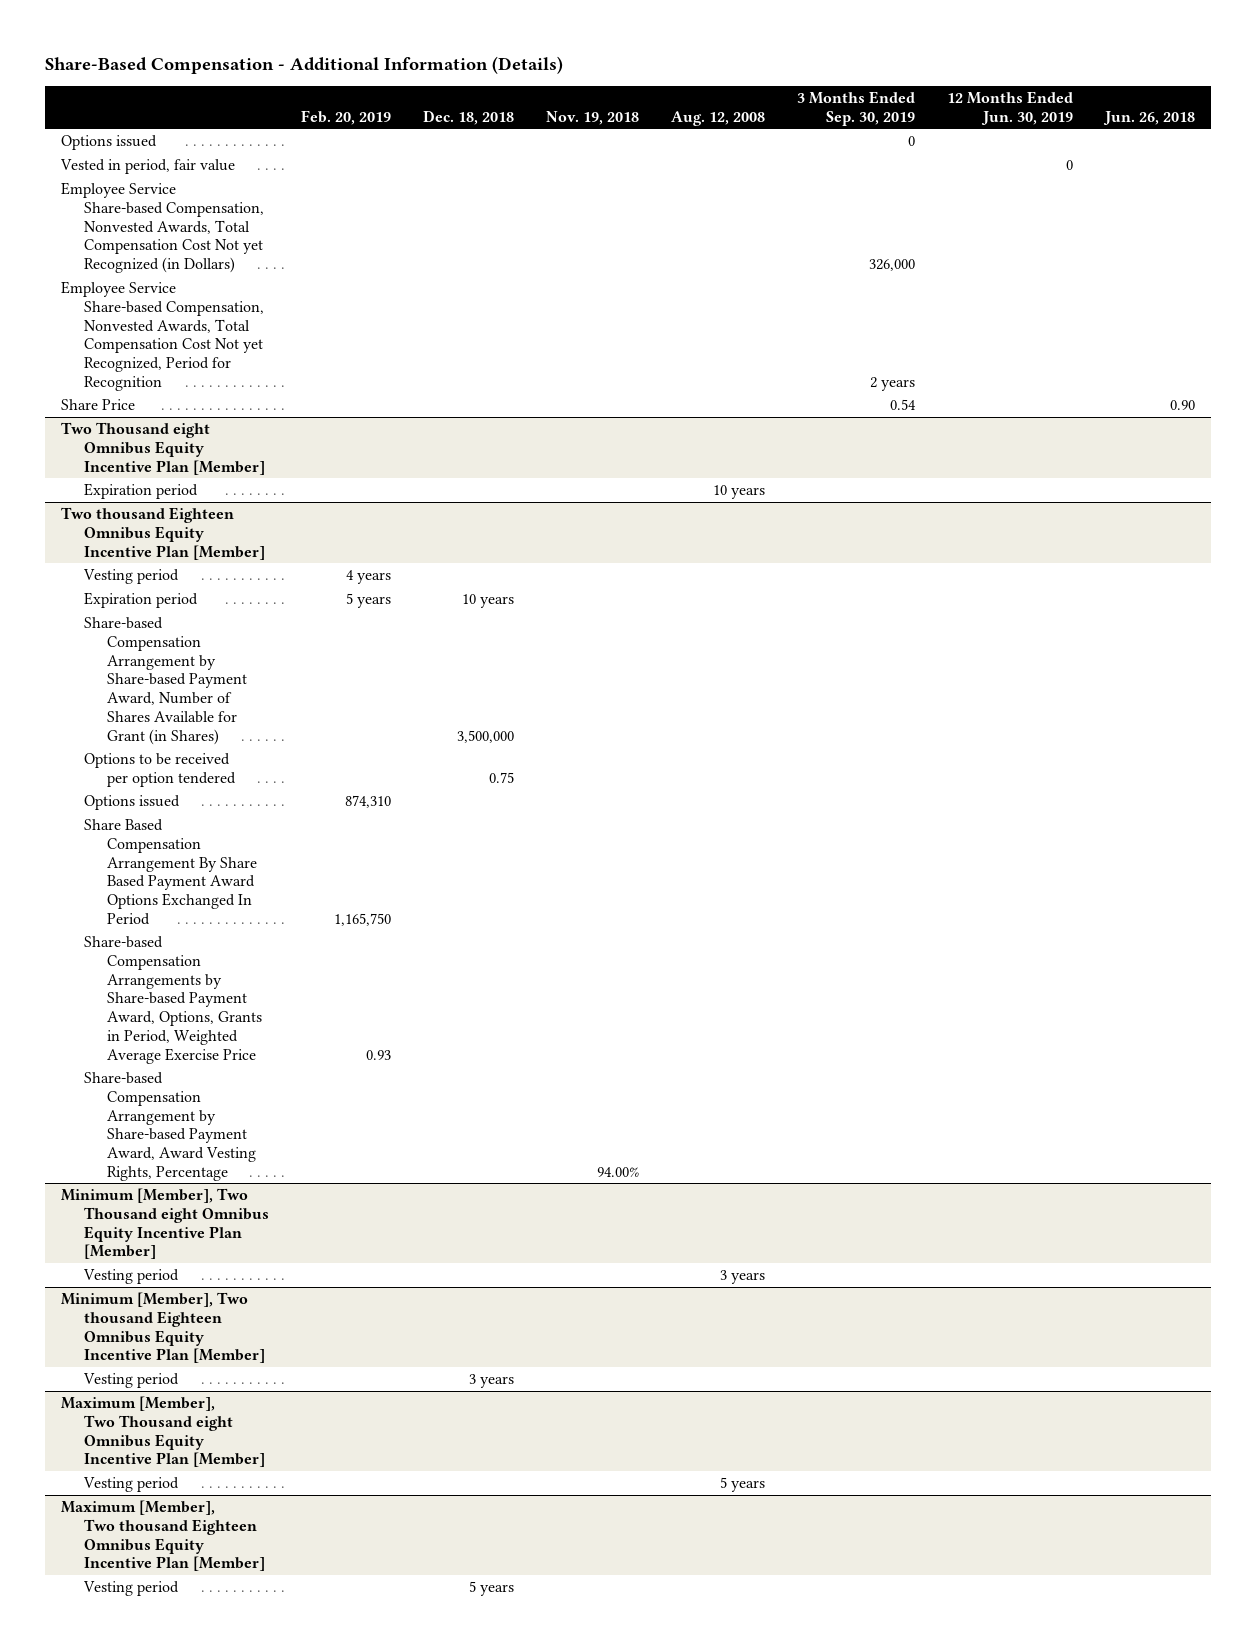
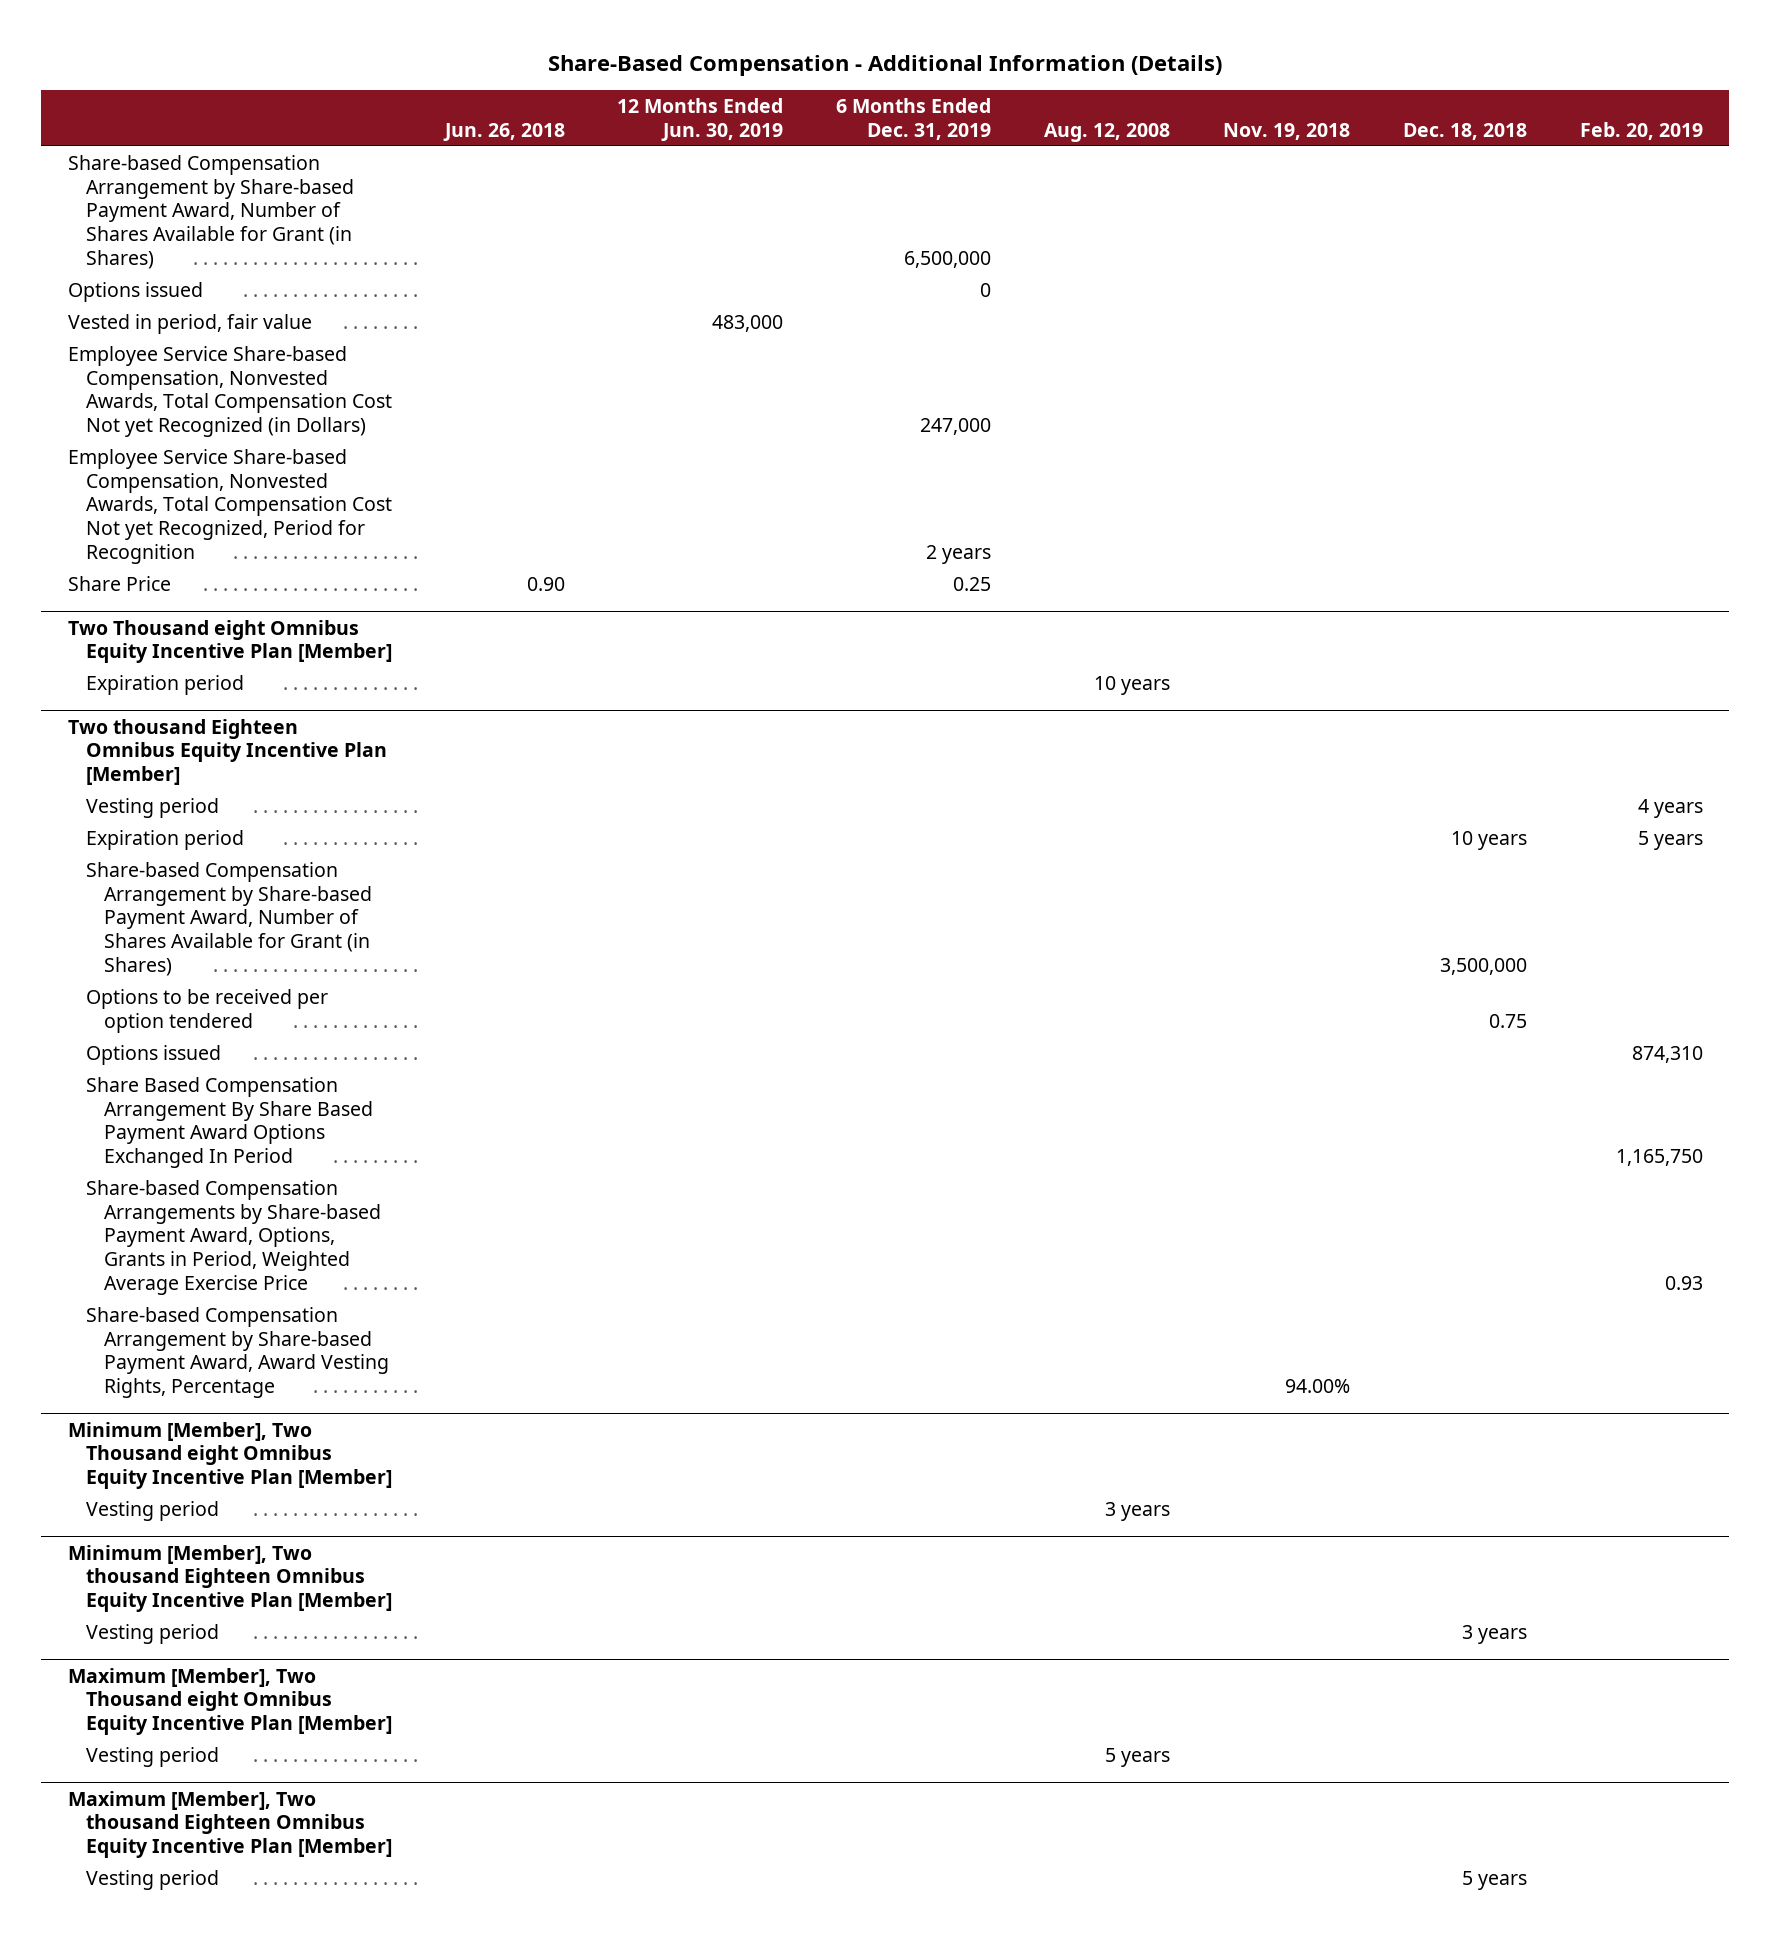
[797,91,916,126] 3 Months Ended Sep. 30, 2019 -> none
none -> [836,98,992,141] 6 Months Ended Dec. 31, 2019
none -> [67,154,354,269] Share-based Compensation Arrangement by Share-based Payment Award, Number of Shares Available for Grant (in Shares)
[1066,160,1074,171] 0 -> [712,314,784,332] 483,000

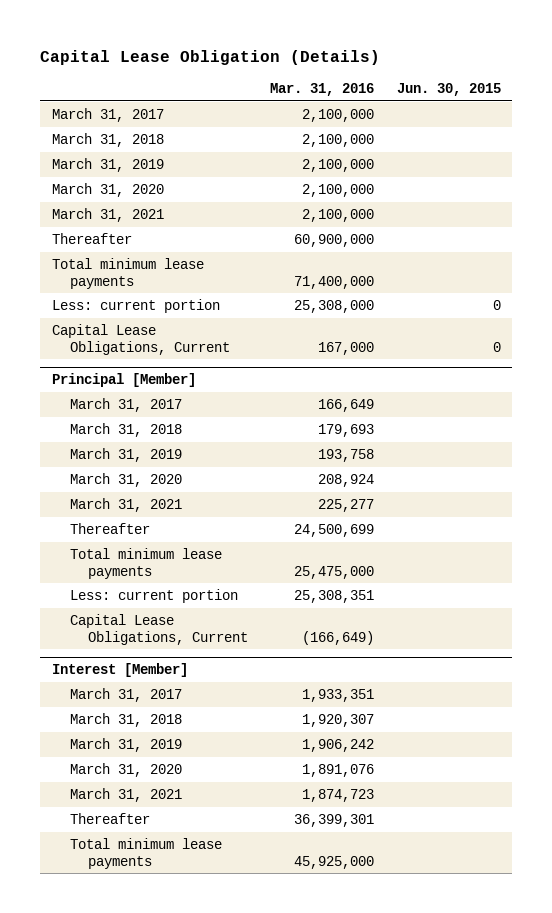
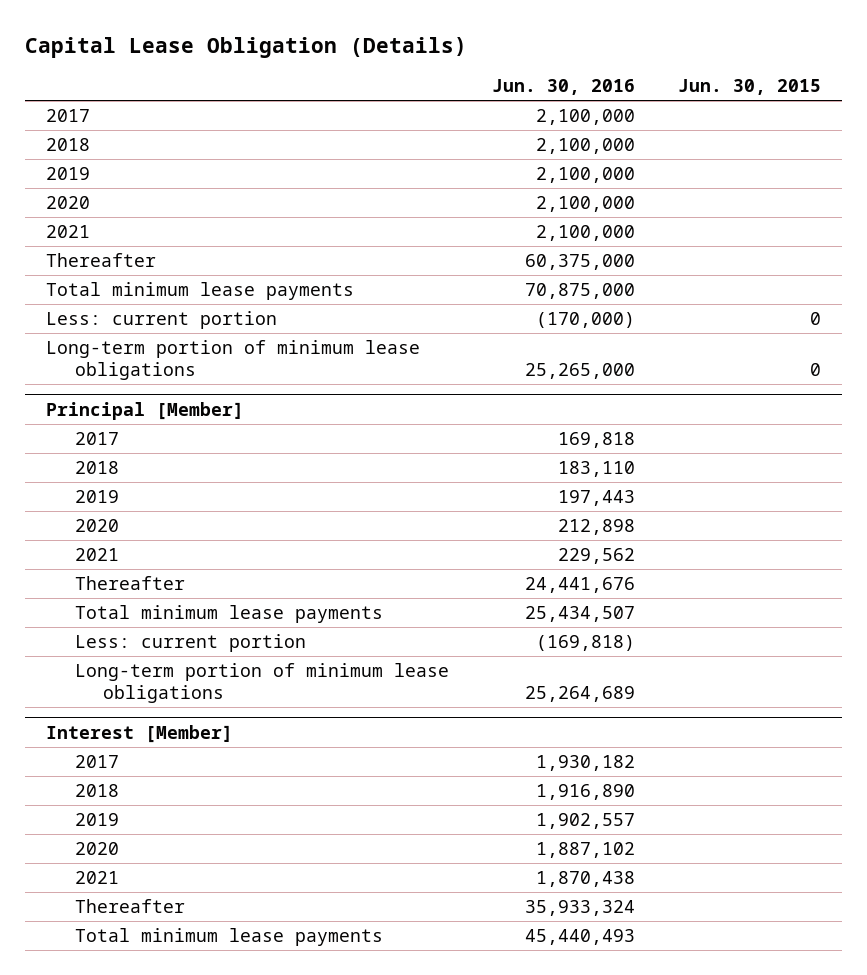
[270,83,375,97] Mar. 31, 2016 -> none
none -> [491,79,635,96] Jun. 30, 2016
[51,108,164,123] March 31, 2017 -> [46,109,91,123] 2017
[51,133,164,148] March 31, 2018 -> [46,138,91,152] 2018
[51,158,164,173] March 31, 2019 -> [46,167,91,181] 2019
[51,183,164,198] March 31, 2020 -> [46,196,91,210] 2020
[51,208,164,223] March 31, 2021 -> [46,225,91,239] 2021
[51,324,230,355] Capital Lease Obligations, Current -> none
none -> [46,340,421,380] Long-term portion of minimum lease obligations
[69,398,182,413] March 31, 2017 -> [74,432,119,446] 2017
[69,423,182,438] March 31, 2018 -> [74,461,119,475] 2018
[69,448,182,463] March 31, 2019 -> [74,490,119,504] 2019
[69,473,182,488] March 31, 2020 -> [74,519,119,533] 2020
[69,498,182,513] March 31, 2021 -> [74,548,119,562] 2021
[69,614,248,645] Capital Lease Obligations, Current -> none
none -> [74,663,449,703] Long-term portion of minimum lease obligations
[69,688,182,703] March 31, 2017 -> [74,755,119,769] 2017
[69,713,182,728] March 31, 2018 -> [74,784,119,798] 2018
[69,738,182,753] March 31, 2019 -> [74,813,119,827] 2019
[69,763,182,778] March 31, 2020 -> [74,842,119,856] 2020
[69,788,182,803] March 31, 2021 -> [74,871,119,885] 2021

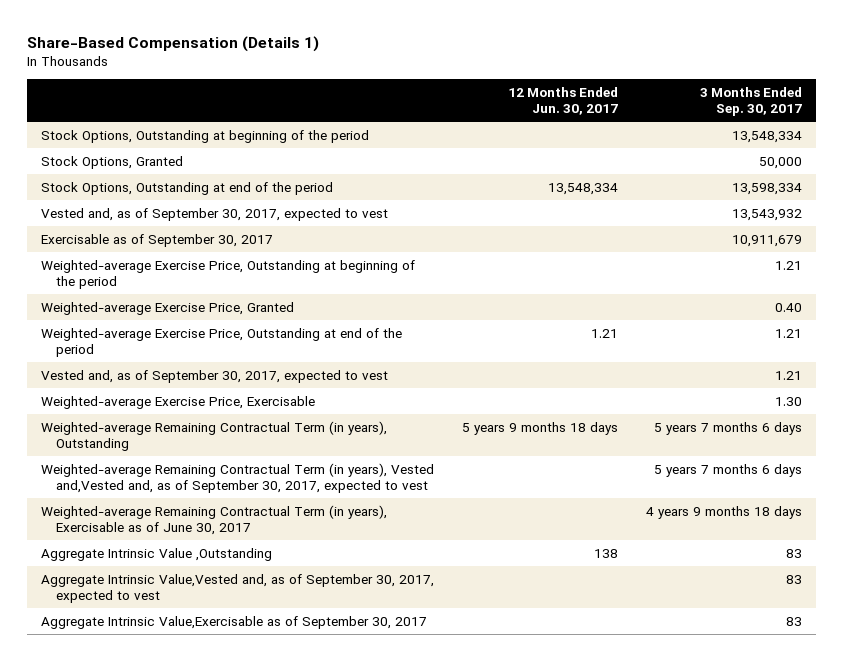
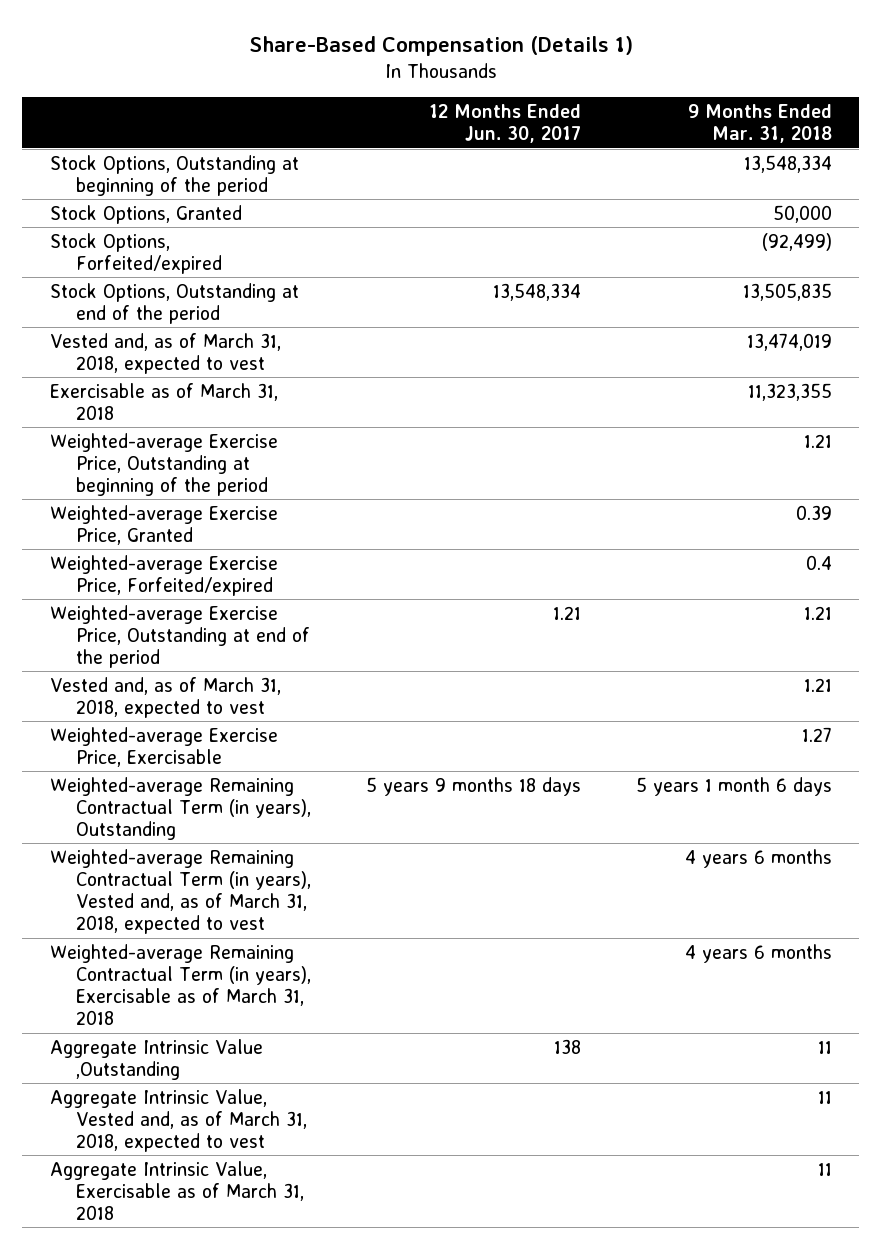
[699,87,802,117] 3 Months Ended Sep. 30, 2017 -> none
none -> [687,103,832,144] 9 Months Ended Mar. 31, 2018
none -> [49,232,223,274] Stock Options, Forfeited/expired
[40,207,388,221] Vested and, as of September 30, 2017, expected to vest -> [49,332,281,374] Vested and, as of March 31, 2018, expected to vest
[40,233,273,247] Exercisable as of September 30, 2017 -> [49,382,278,420] Exercisable as of March 31, 2018
none -> [49,554,278,596] Weighted-average Exercise Price, Forfeited/expired
[40,369,388,383] Vested and, as of September 30, 2017, expected to vest -> [49,676,281,718] Vested and, as of March 31, 2018, expected to vest
[40,462,434,493] Weighted-average Remaining Contractual Term (in years), Vested and,Vested and, as of September 30, 2017, expected to vest -> [49,848,312,935] Weighted-average Remaining Contractual Term (in years), Vested and, as of March 31, 2018, expected to vest
[40,504,387,535] Weighted-average Remaining Contractual Term (in years), Exercisable as of June 30, 2017 -> [49,943,312,1026] Weighted-average Remaining Contractual Term (in years), Exercisable as of March 31, 2018
[40,573,434,603] Aggregate Intrinsic Value,Vested and, as of September 30, 2017, expected to vest -> [49,1088,308,1152] Aggregate Intrinsic Value, Vested and, as of March 31, 2018, expected to vest
[40,615,427,629] Aggregate Intrinsic Value,Exercisable as of September 30, 2017 -> [49,1160,305,1220] Aggregate Intrinsic Value, Exercisable as of March 31, 2018

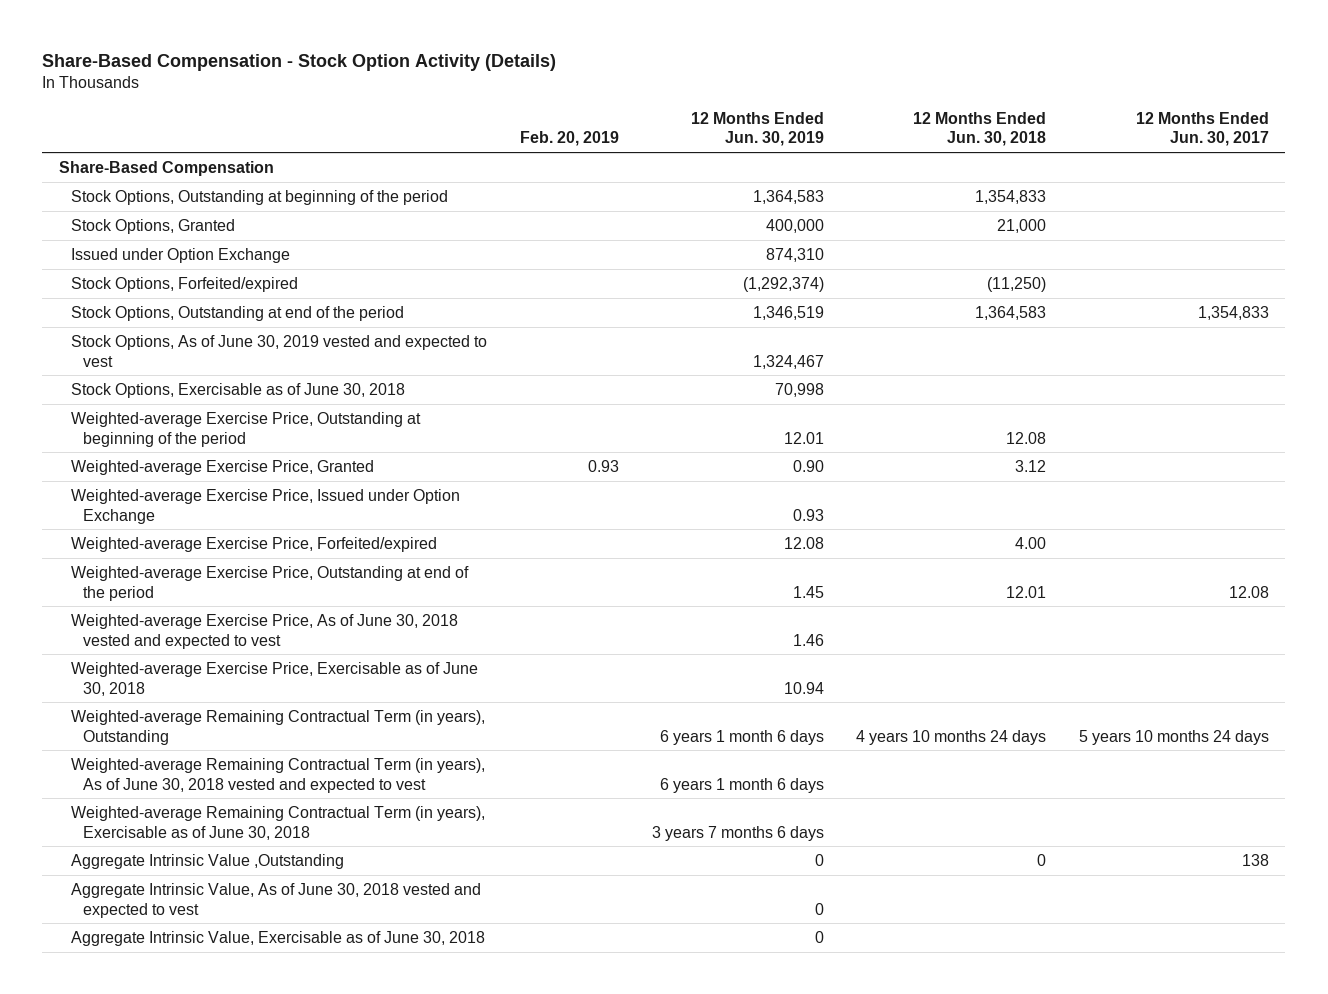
[248,36,633,57] Share-Based Compensation (Details 1) -> [42,53,557,71] Share-Based Compensation - Stock Option Activity (Details)
[687,103,832,144] 9 Months Ended Mar. 31, 2018 -> none
none -> [519,131,619,147] Feb. 20, 2019
none -> [690,111,824,147] 12 Months Ended Jun. 30, 2019
none -> [913,111,1047,147] 12 Months Ended Jun. 30, 2018
none -> [58,160,274,176] Share-Based Compensation
none -> [71,247,291,263] Issued under Option Exchange
[492,282,581,301] 13,548,334 -> [1197,305,1269,320] 1,354,833
[49,332,281,374] Vested and, as of March 31, 2018, expected to vest -> [71,334,488,367] Stock Options, As of June 30, 2019 vested and expected to vest
[49,382,278,420] Exercisable as of March 31, 2018 -> [71,382,406,398] Stock Options, Exercisable as of June 30, 2018
none -> [71,488,461,524] Weighted-average Exercise Price, Issued under Option Exchange
[552,605,581,620] 1.21 -> [1228,585,1269,598] 12.08
[49,676,281,718] Vested and, as of March 31, 2018, expected to vest -> [71,613,459,649] Weighted-average Exercise Price, As of June 30, 2018 vested and expected to vest
[49,726,278,767] Weighted-average Exercise Price, Exercisable -> [71,661,479,696] Weighted-average Exercise Price, Exercisable as of June 30, 2018
[365,776,581,796] 5 years 9 months 18 days -> [1078,729,1269,745] 5 years 10 months 24 days
[49,848,312,935] Weighted-average Remaining Contractual Term (in years), Vested and, as of March 31, 2018, expected to vest -> [71,757,486,793] Weighted-average Remaining Contractual Term (in years), As of June 30, 2018 vested and expected to vest
[49,943,312,1026] Weighted-average Remaining Contractual Term (in years), Exercisable as of March 31, 2018 -> [71,805,486,840] Weighted-average Remaining Contractual Term (in years), Exercisable as of June 30, 2018
[49,1088,308,1152] Aggregate Intrinsic Value, Vested and, as of March 31, 2018, expected to vest -> [71,882,482,918] Aggregate Intrinsic Value, As of June 30, 2018 vested and expected to vest
[49,1160,305,1220] Aggregate Intrinsic Value, Exercisable as of March 31, 2018 -> [71,930,486,946] Aggregate Intrinsic Value, Exercisable as of June 30, 2018

